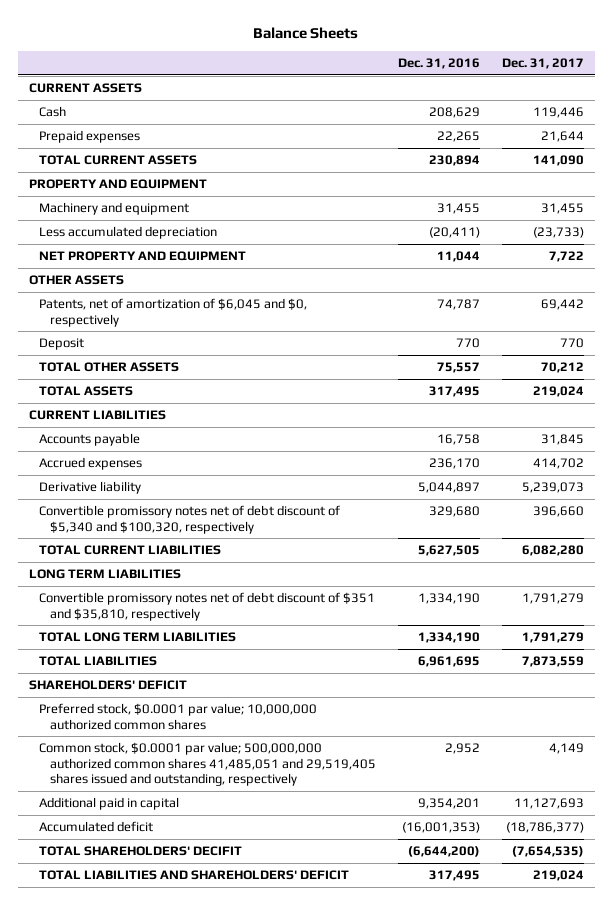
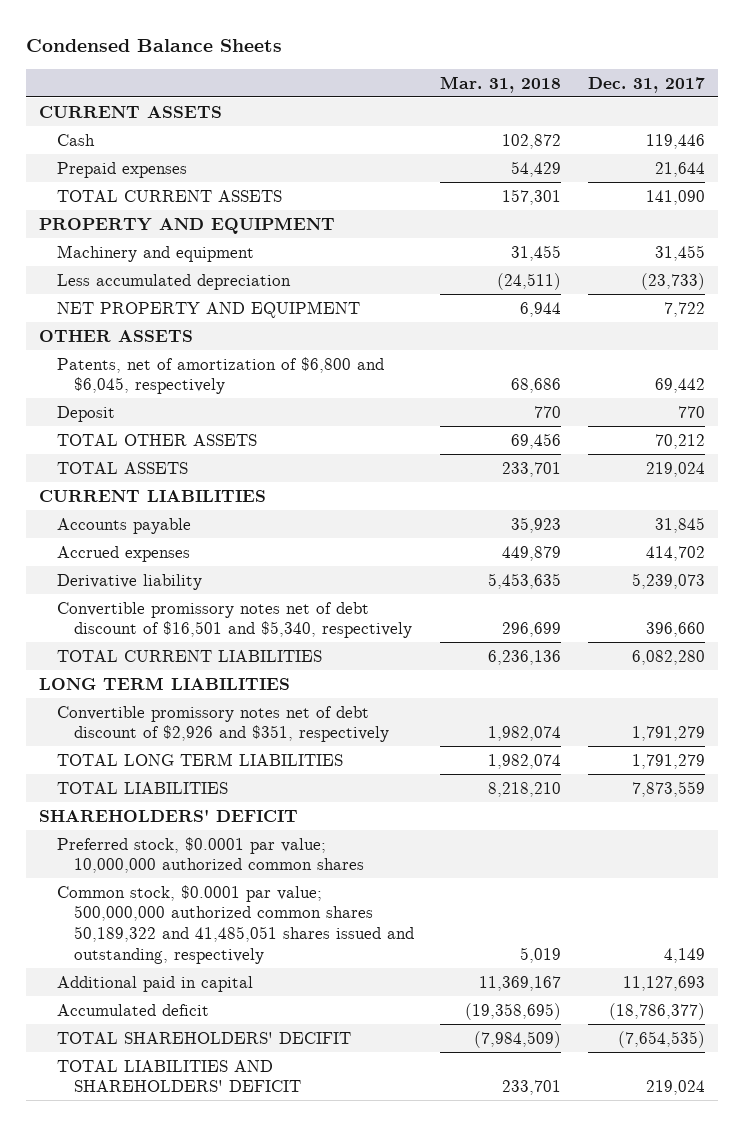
[253,26,359,39] Balance Sheets -> [26,39,283,53] Condensed Balance Sheets
[397,57,480,69] Dec. 31, 2016 -> none
none -> [440,75,562,93] Mar. 31, 2018
[39,298,308,327] Patents, net of amortization of $6,045 and $0, respectively -> [56,356,384,395] Patents, net of amortization of $6,800 and $6,045, respectively
[39,505,341,534] Convertible promissory notes net of debt discount of $5,340 and $100,320, respectively -> [56,601,413,639] Convertible promissory notes net of debt discount of $16,501 and $5,340, respectively
[39,592,376,621] Convertible promissory notes net of debt discount of $351 and $35,810, respectively -> [56,705,390,743] Convertible promissory notes net of debt discount of $2,926 and $351, respectively
[39,742,376,787] Common stock, $0.0001 par value; 500,000,000 authorized common shares 41,485,051 and 29,519,405 shares issued and outstanding, respectively -> [56,884,415,964] Common stock, $0.0001 par value; 500,000,000 authorized common shares 50,189,322 and 41,485,051 shares issued and outstanding, respectively

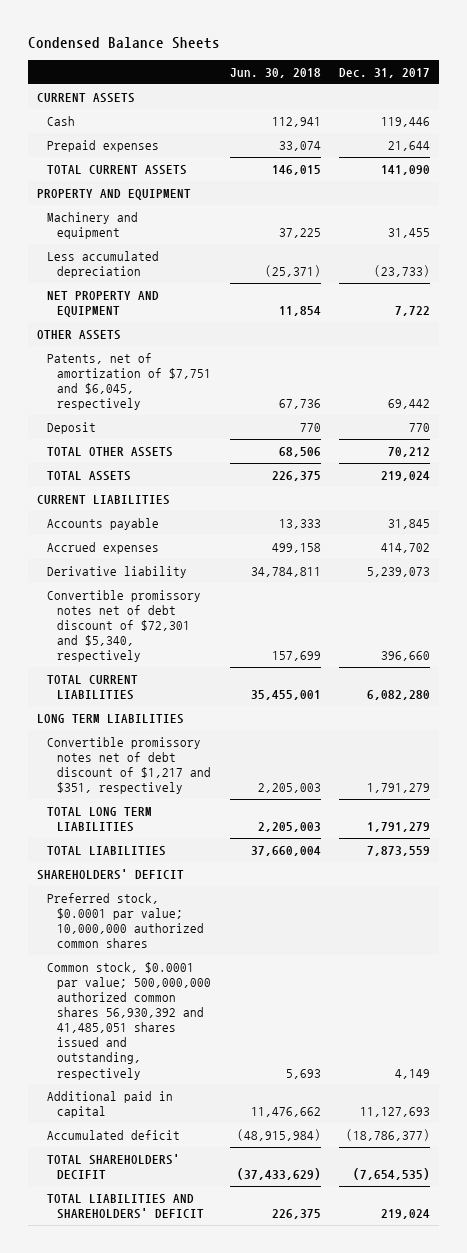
[440,75,562,93] Mar. 31, 2018 -> none
none -> [229,67,321,78] Jun. 30, 2018
[56,356,384,395] Patents, net of amortization of $6,800 and $6,045, respectively -> [47,352,212,411] Patents, net of amortization of $7,751 and $6,045, respectively
[56,601,413,639] Convertible promissory notes net of debt discount of $16,501 and $5,340, respectively -> [47,589,202,663] Convertible promissory notes net of debt discount of $72,301 and $5,340, respectively
[56,705,390,743] Convertible promissory notes net of debt discount of $2,926 and $351, respectively -> [47,736,212,795] Convertible promissory notes net of debt discount of $1,217 and $351, respectively
[56,884,415,964] Common stock, $0.0001 par value; 500,000,000 authorized common shares 50,189,322 and 41,485,051 shares issued and outstanding, respectively -> [47,961,212,1080] Common stock, $0.0001 par value; 500,000,000 authorized common shares 56,930,392 and 41,485,051 shares issued and outstanding, respectively

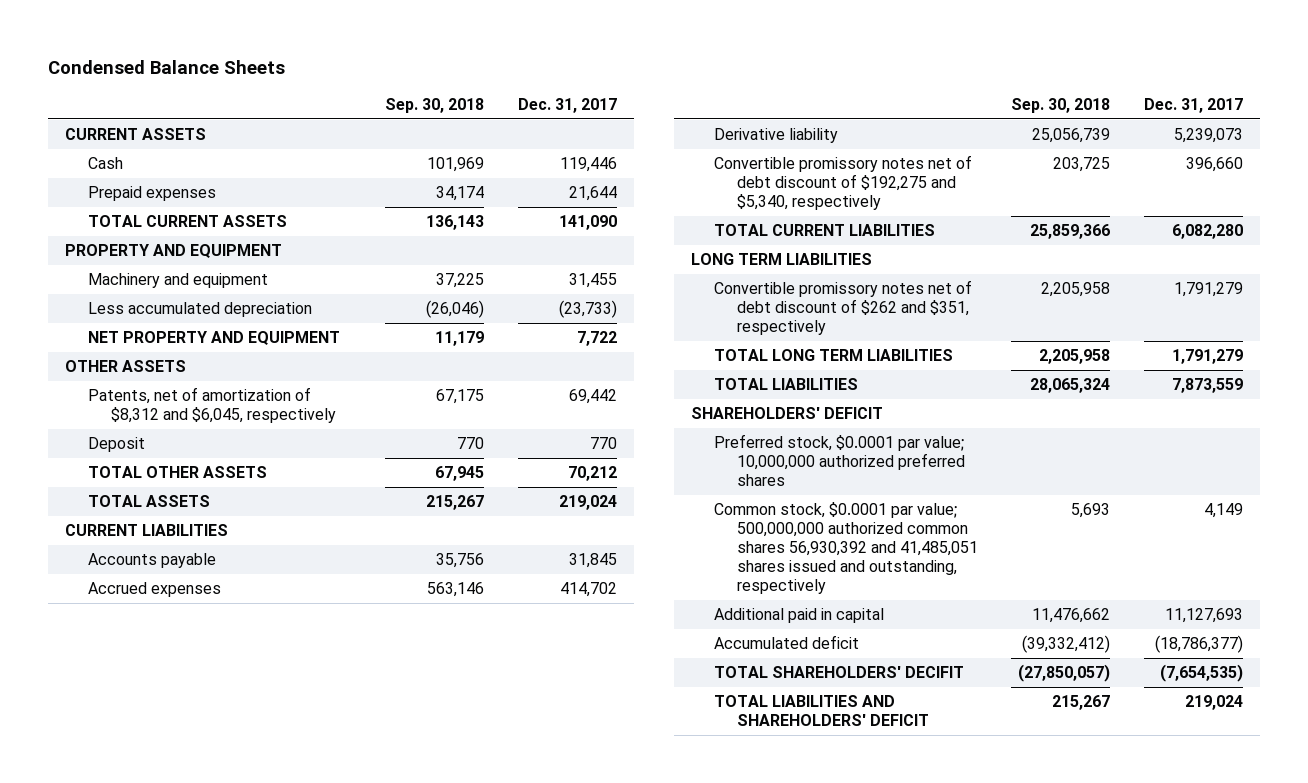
[229,67,321,78] Jun. 30, 2018 -> none
none -> [385,97,485,113] Sep. 30, 2018
[47,352,212,411] Patents, net of amortization of $7,751 and $6,045, respectively -> [87,387,336,424] Patents, net of amortization of $8,312 and $6,045, respectively
[47,589,202,663] Convertible promissory notes net of debt discount of $72,301 and $5,340, respectively -> [713,155,972,211] Convertible promissory notes net of debt discount of $192,275 and $5,340, respectively
[47,736,212,795] Convertible promissory notes net of debt discount of $1,217 and $351, respectively -> [713,280,972,336] Convertible promissory notes net of debt discount of $262 and $351, respectively
[47,892,205,949] Preferred stock, $0.0001 par value; 10,000,000 authorized common shares -> [713,434,965,487] Preferred stock, $0.0001 par value; 10,000,000 authorized preferred shares

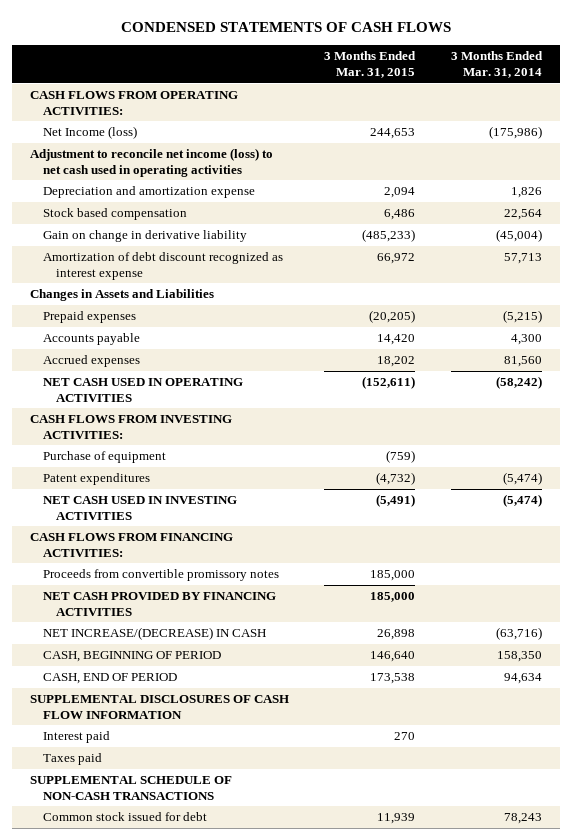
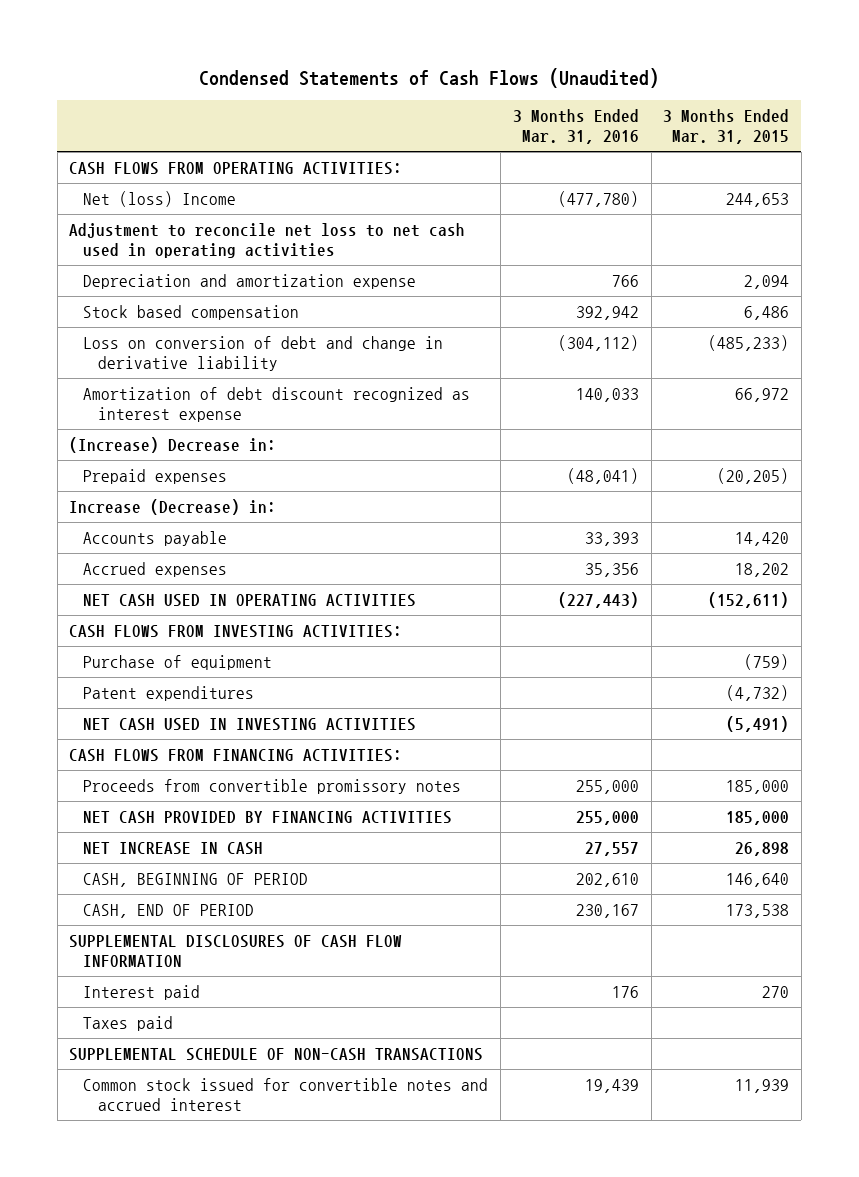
[120,22,451,33] CONDENSED STATEMENTS OF CASH FLOWS -> [199,67,660,88] Condensed Statements of Cash Flows (Unaudited)
[450,51,543,79] 3 Months Ended Mar. 31, 2014 -> none
none -> [512,109,639,145] 3 Months Ended Mar. 31, 2016
[42,126,137,140] Net Income (loss) -> [83,191,237,208] Net (loss) Income
[30,148,274,177] Adjustment to reconcile net income (loss) to net cash used in operating activities -> [69,223,466,258] Adjustment to reconcile net loss to net cash used in operating activities
[42,230,247,243] Gain on change in derivative liability -> [83,336,444,371] Loss on conversion of debt and change in derivative liability
[30,289,215,302] Changes in Assets and Liabilities -> none
none -> [69,437,277,454] (Increase) Decrease in:
none -> [69,499,277,516] Increase (Decrease) in:
[42,627,266,641] NET INCREASE/(DECREASE) IN CASH -> [83,842,264,856] NET INCREASE IN CASH
[42,812,207,822] Common stock issued for debt -> [83,1078,489,1111] Common stock issued for convertible notes and accrued interest

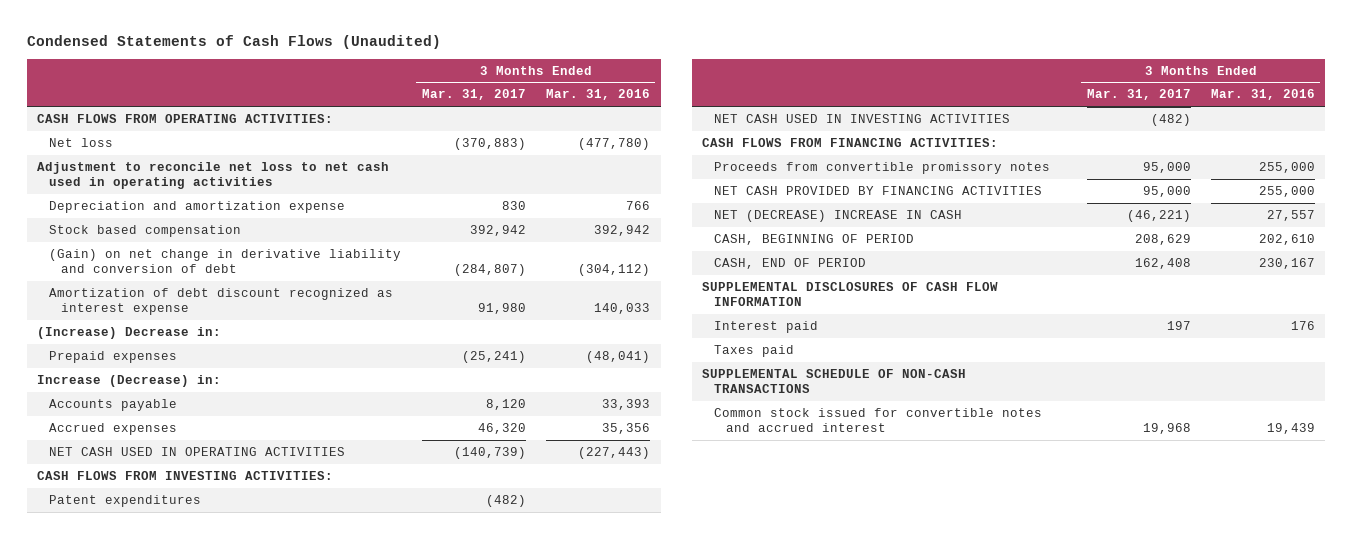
[663,109,790,145] 3 Months Ended Mar. 31, 2015 -> none
none -> [421,89,526,101] Mar. 31, 2017
[83,191,237,208] Net (loss) Income -> [49,137,114,147] Net loss
[83,336,444,371] Loss on conversion of debt and change in derivative liability -> [49,248,402,274] (Gain) on net change in derivative liability and conversion of debt
[83,655,273,671] Purchase of equipment -> none
[83,842,264,856] NET INCREASE IN CASH -> [714,209,963,222] NET (DECREASE) INCREASE IN CASH

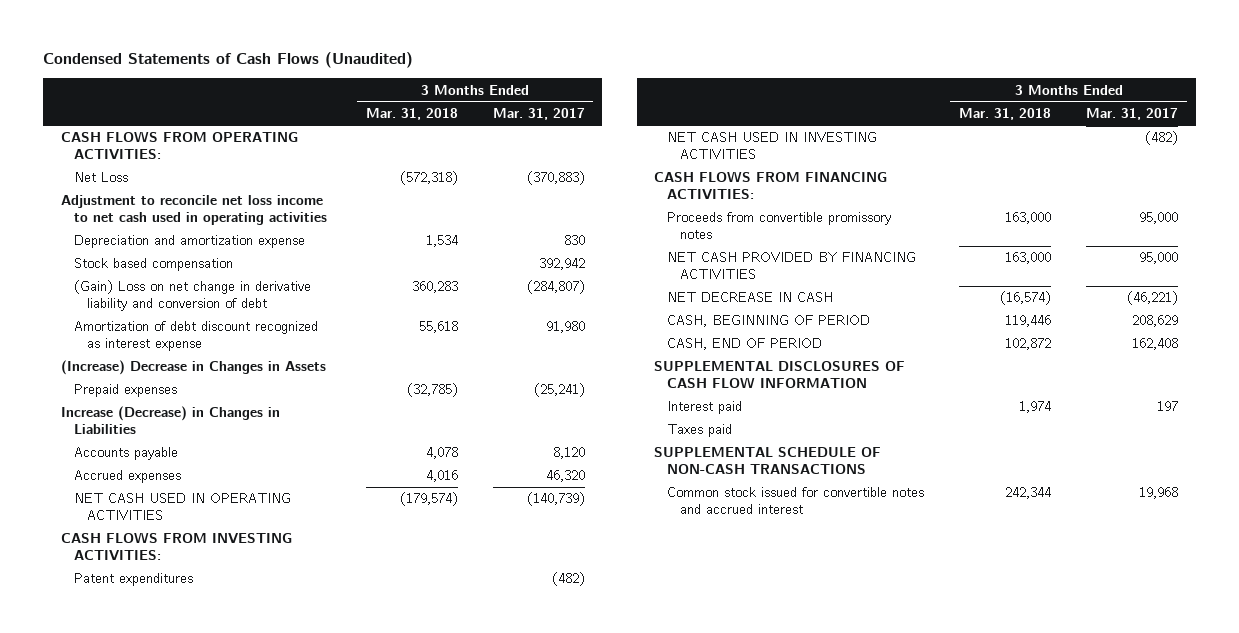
[546,89,651,101] Mar. 31, 2016 -> none
none -> [365,108,458,121] Mar. 31, 2018
[49,137,114,147] Net loss -> [73,172,128,183] Net Loss
[37,161,390,190] Adjustment to reconcile net loss to net cash used in operating activities -> [60,195,327,225] Adjustment to reconcile net loss income to net cash used in operating activities
[49,248,402,274] (Gain) on net change in derivative liability and conversion of debt -> [73,280,311,311] (Gain) Loss on net change in derivative liability and conversion of debt
[37,326,222,339] (Increase) Decrease in: -> [60,360,326,376] (Increase) Decrease in Changes in Assets
[37,374,222,387] Increase (Decrease) in: -> [60,406,280,434] Increase (Decrease) in Changes in Liabilities
[714,209,963,222] NET (DECREASE) INCREASE IN CASH -> [667,292,834,303] NET DECREASE IN CASH

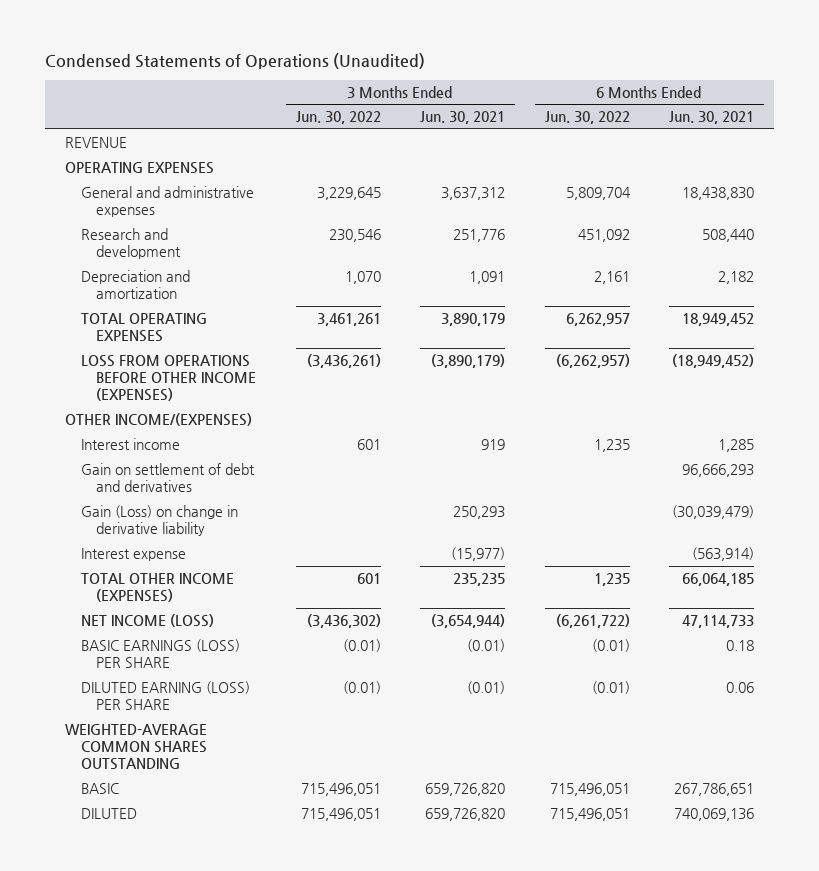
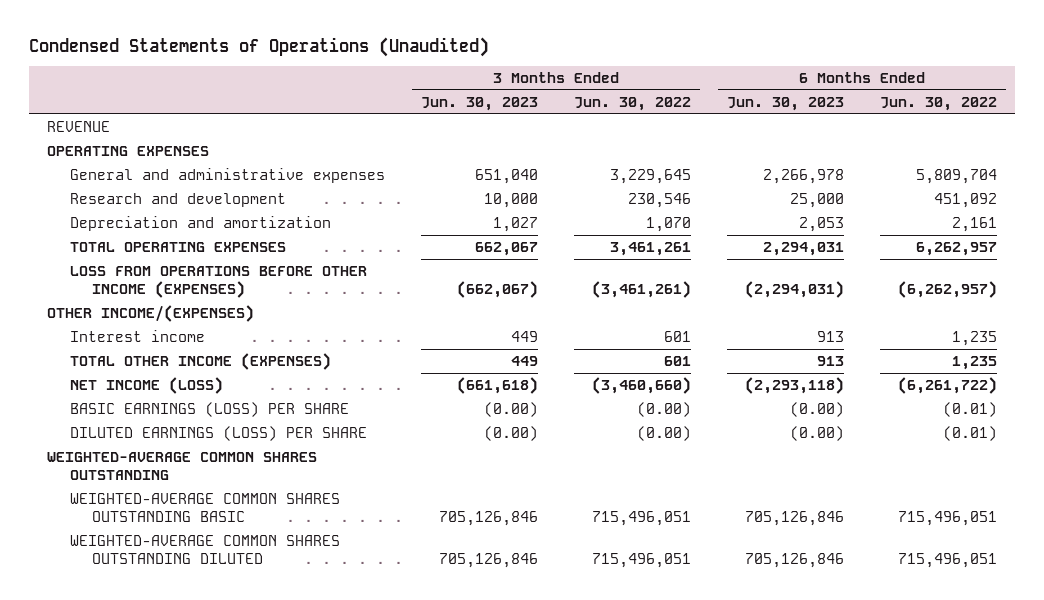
[420,111,506,125] Jun. 30, 2021 -> none
[669,111,755,125] Jun. 30, 2021 -> none
none -> [420,96,538,111] Jun. 30, 2023
none -> [726,96,844,111] Jun. 30, 2023
[306,353,381,368] (3,436,261) -> [591,281,691,299] (3,461,261)
[80,462,255,493] Gain on settlement of debt and derivatives -> none
[80,504,238,537] Gain (Loss) on change in derivative liability -> none
[80,547,186,561] Interest expense -> none
[306,613,381,628] (3,436,302) -> [591,376,691,394] (3,460,660)
[342,638,381,652] (0.01) -> [636,401,691,417] (0.00)
[80,680,250,711] DILUTED EARNING (LOSS) PER SHARE -> [69,425,367,441] DILUTED EARNINGS (LOSS) PER SHARE
[342,680,381,694] (0.01) -> [636,425,691,441] (0.00)
[80,782,119,794] BASIC -> [69,492,340,523] WEIGHTED-AVERAGE COMMON SHARES OUTSTANDING BASIC
[80,807,137,819] DILUTED -> [69,534,340,565] WEIGHTED-AVERAGE COMMON SHARES OUTSTANDING DILUTED

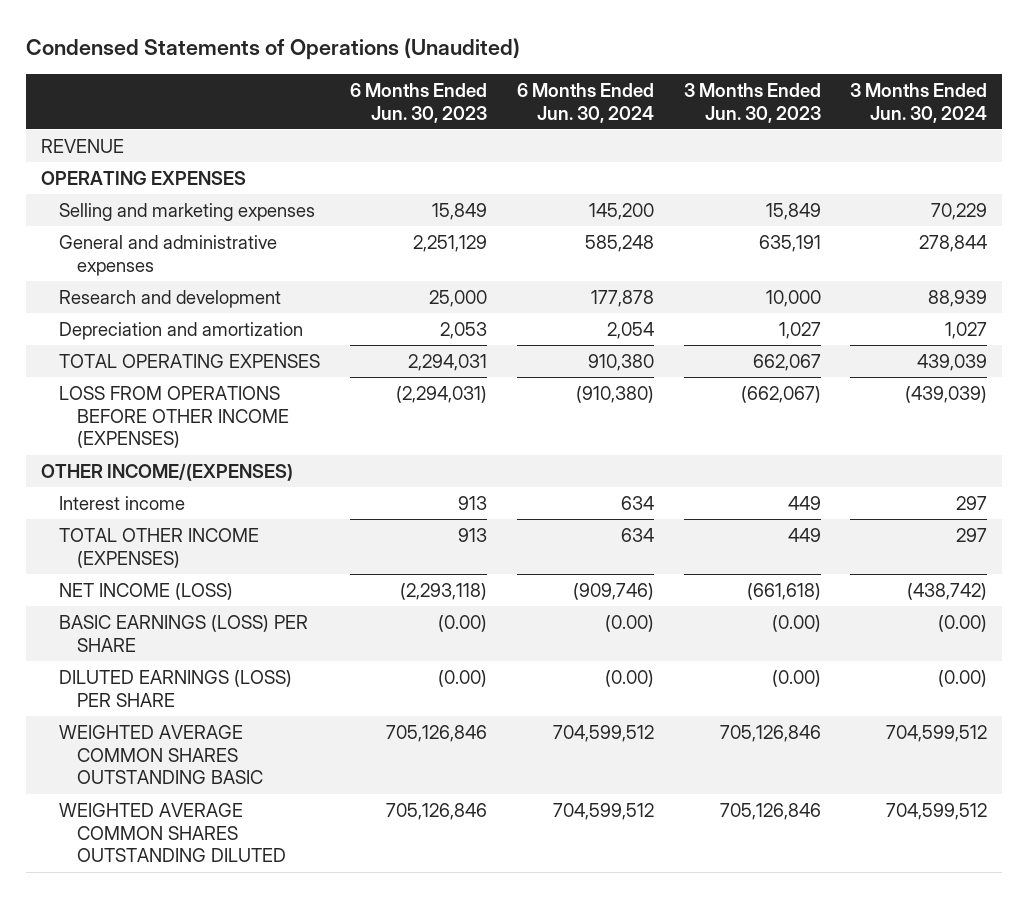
[573,96,691,111] Jun. 30, 2022 -> none
[879,96,997,111] Jun. 30, 2022 -> none
none -> [516,82,654,123] 6 Months Ended Jun. 30, 2024
none -> [850,82,988,123] 3 Months Ended Jun. 30, 2024
none -> [59,202,316,221] Selling and marketing expenses
[474,168,538,184] 651,040 -> [758,234,821,252] 635,191
[762,168,844,184] 2,266,978 -> [412,234,487,252] 2,251,129
[47,451,318,481] WEIGHTED-AVERAGE COMMON SHARES OUTSTANDING -> none
[69,492,340,523] WEIGHTED-AVERAGE COMMON SHARES OUTSTANDING BASIC -> [59,724,264,785] WEIGHTED AVERAGE COMMON SHARES OUTSTANDING BASIC
[69,534,340,565] WEIGHTED-AVERAGE COMMON SHARES OUTSTANDING DILUTED -> [59,802,287,863] WEIGHTED AVERAGE COMMON SHARES OUTSTANDING DILUTED

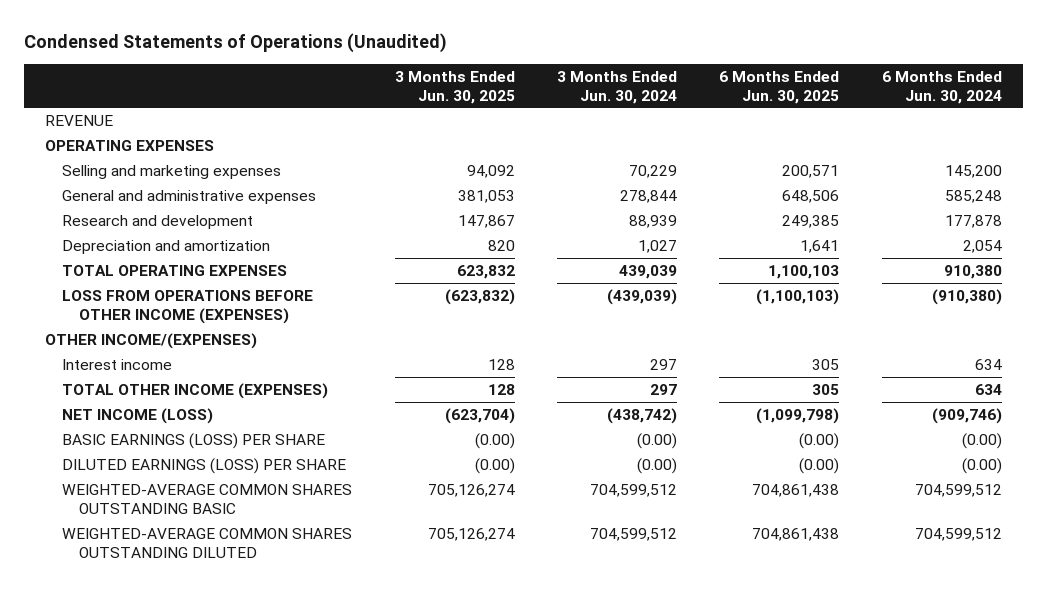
[349,82,487,123] 6 Months Ended Jun. 30, 2023 -> none
[683,82,821,123] 3 Months Ended Jun. 30, 2023 -> none
none -> [394,70,515,104] 3 Months Ended Jun. 30, 2025
none -> [719,70,840,104] 6 Months Ended Jun. 30, 2025
[59,724,264,785] WEIGHTED AVERAGE COMMON SHARES OUTSTANDING BASIC -> [62,483,353,514] WEIGHTED-AVERAGE COMMON SHARES OUTSTANDING BASIC
[59,802,287,863] WEIGHTED AVERAGE COMMON SHARES OUTSTANDING DILUTED -> [62,527,353,558] WEIGHTED-AVERAGE COMMON SHARES OUTSTANDING DILUTED

